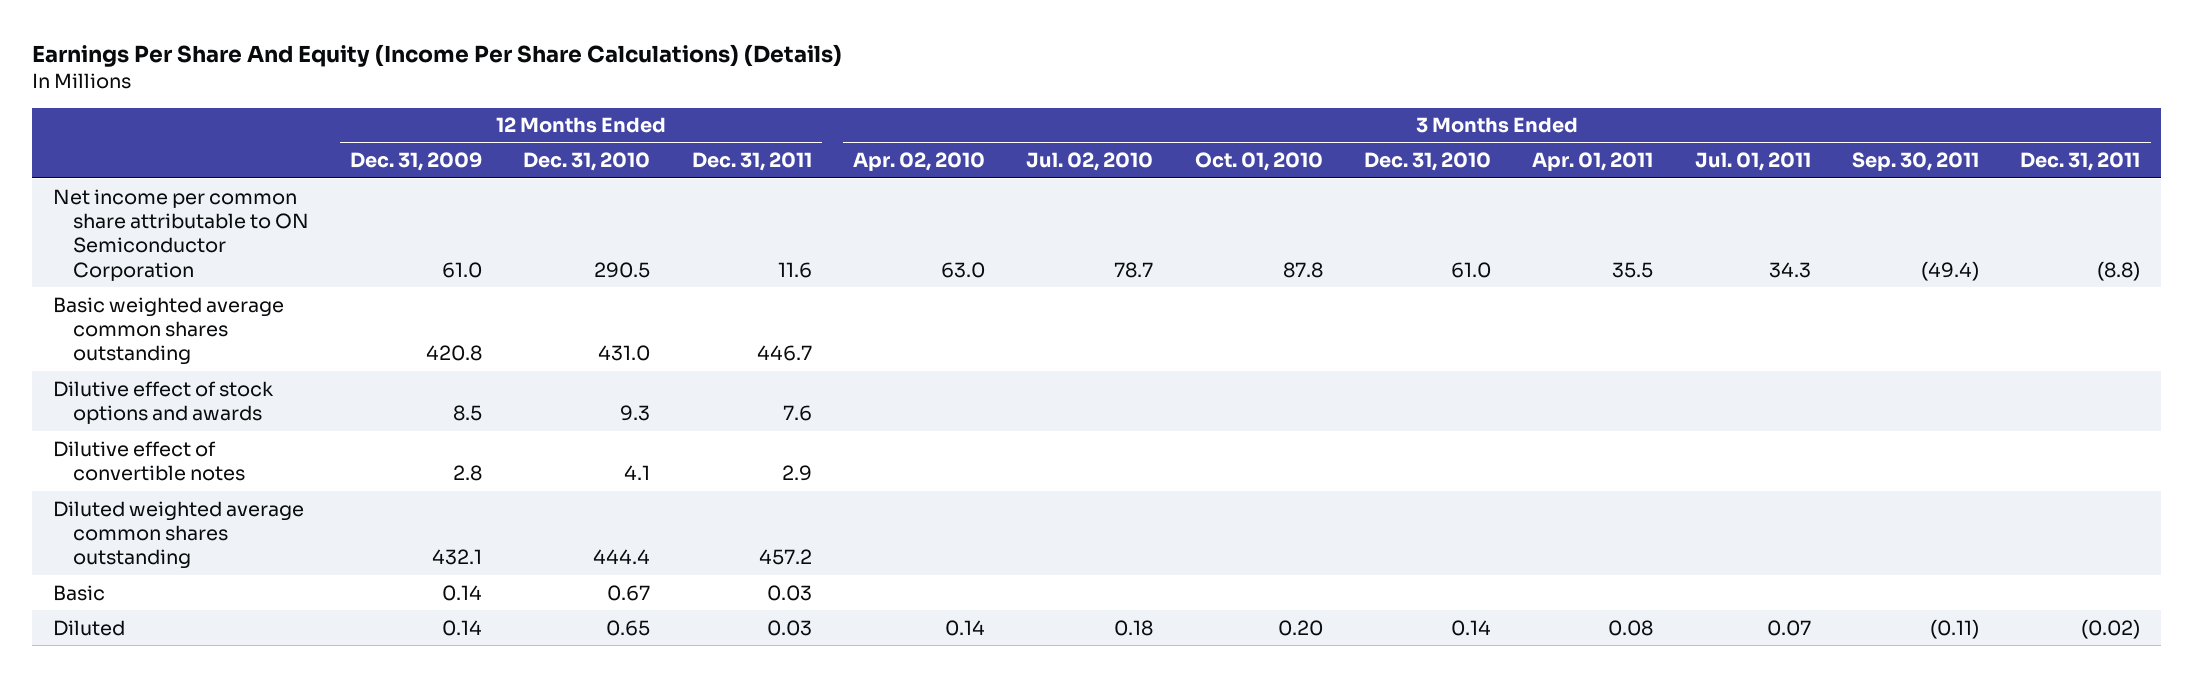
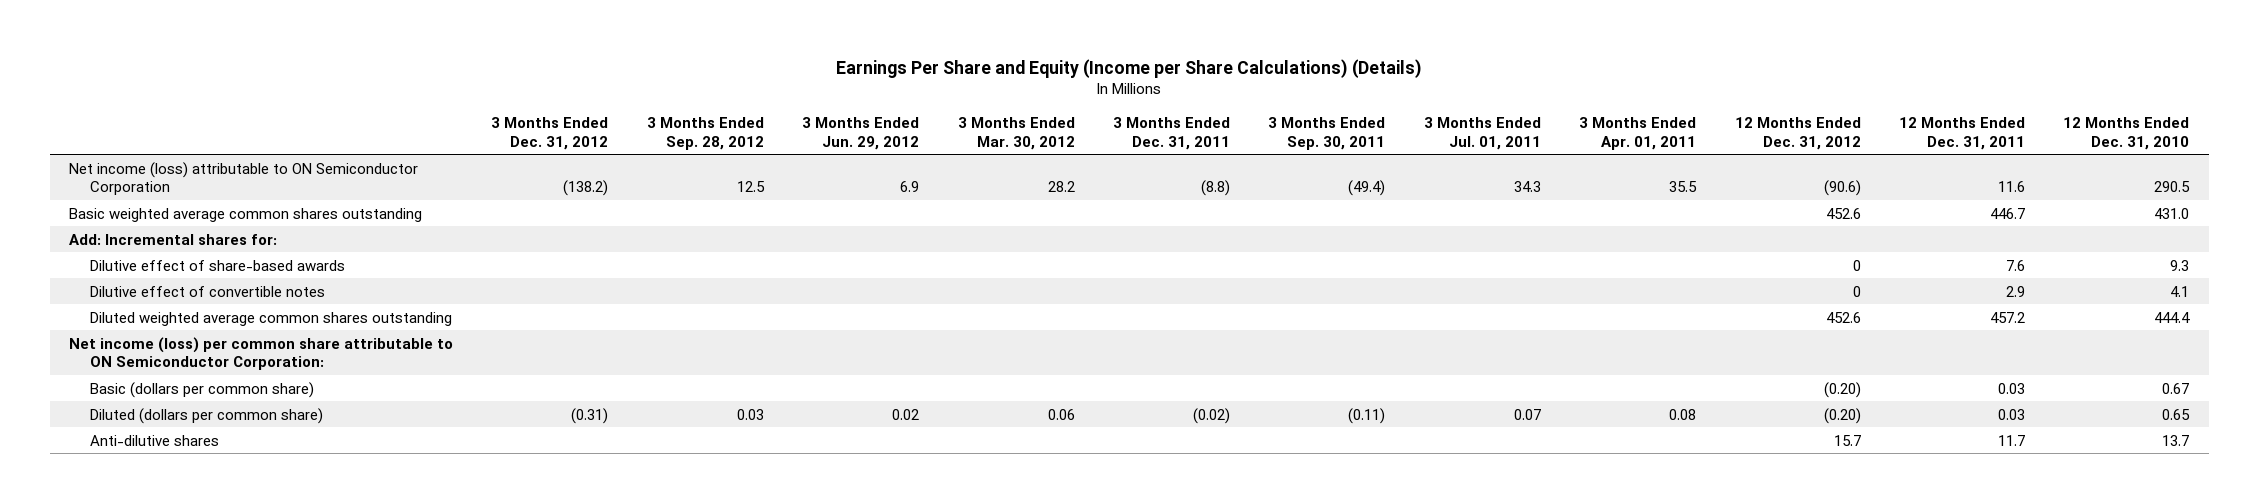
[32,44,843,68] Earnings Per Share And Equity (Income Per Share Calculations) (Details) -> [836,58,1423,78] Earnings Per Share and Equity (Income per Share Calculations) (Details)
[350,152,483,172] Dec. 31, 2009 -> none
[853,152,986,172] Apr. 02, 2010 -> none
[1026,152,1154,172] Jul. 02, 2010 -> none
[1194,152,1323,172] Oct. 01, 2010 -> none
[1364,152,1492,172] Dec. 31, 2010 -> none
none -> [491,116,609,150] 3 Months Ended Dec. 31, 2012
none -> [646,116,764,150] 3 Months Ended Sep. 28, 2012
none -> [802,116,920,150] 3 Months Ended Jun. 29, 2012
none -> [957,116,1075,150] 3 Months Ended Mar. 30, 2012
none -> [1734,116,1861,150] 12 Months Ended Dec. 31, 2012
[52,188,309,281] Net income per common share attributable to ON Semiconductor Corporation -> [69,161,419,196] Net income (loss) attributable to ON Semiconductor Corporation
none -> [69,233,278,245] Add: Incremental shares for:
[52,380,274,425] Dilutive effect of stock options and awards -> [89,259,345,271] Dilutive effect of share-based awards
none -> [69,336,454,371] Net income (loss) per common share attributable to ON Semiconductor Corporation:
[52,584,105,601] Basic -> [89,381,314,398] Basic (dollars per common share)
[52,619,125,636] Diluted -> [89,407,323,424] Diluted (dollars per common share)
none -> [89,434,219,446] Anti-dilutive shares

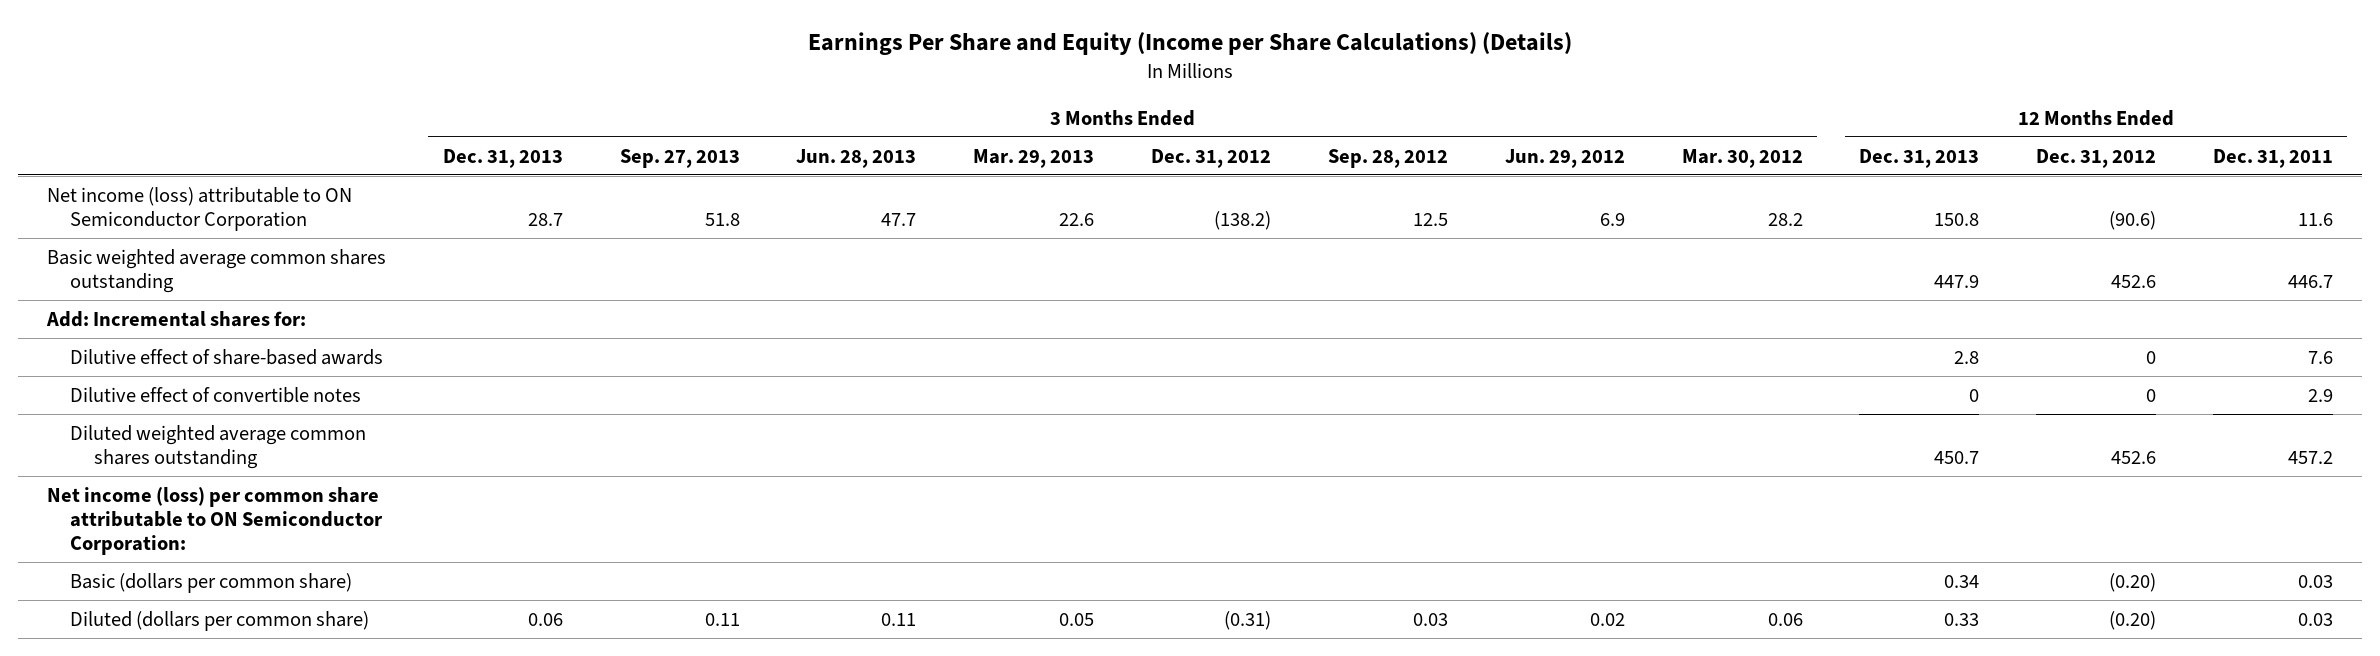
[1113,116,1231,150] 3 Months Ended Dec. 31, 2011 -> none
[1268,116,1386,150] 3 Months Ended Sep. 30, 2011 -> none
[1423,116,1541,150] 3 Months Ended Jul. 01, 2011 -> none
[1579,116,1697,150] 3 Months Ended Apr. 01, 2011 -> none
[2063,116,2190,150] 12 Months Ended Dec. 31, 2010 -> none
none -> [442,148,563,168] Dec. 31, 2013
none -> [619,148,740,168] Sep. 27, 2013
none -> [796,148,917,168] Jun. 28, 2013
none -> [973,148,1095,168] Mar. 29, 2013
none -> [1859,148,1980,168] Dec. 31, 2013
[89,434,219,446] Anti-dilutive shares -> none

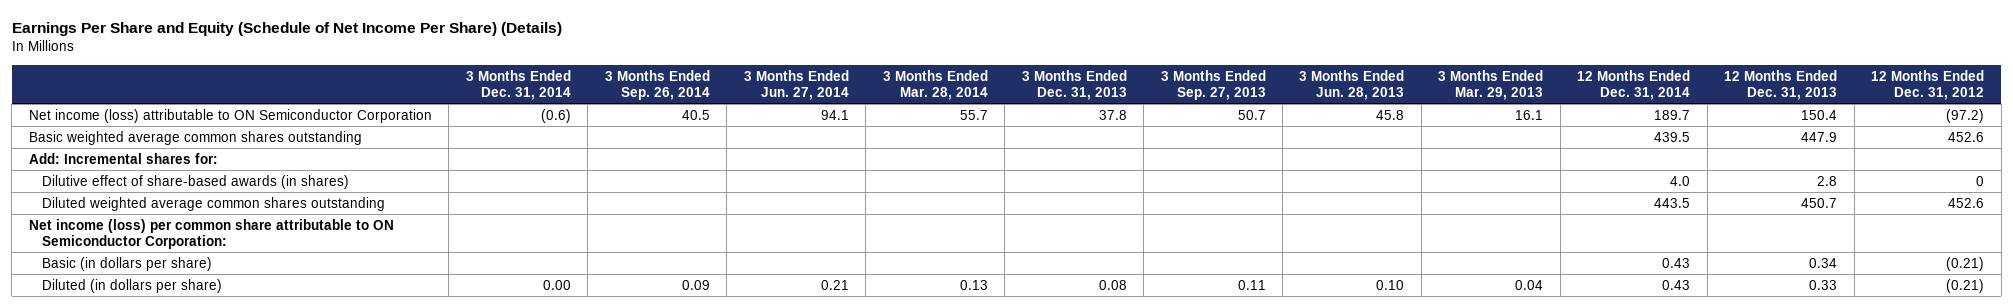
[807,32,1572,56] Earnings Per Share and Equity (Income per Share Calculations) (Details) -> [11,21,562,36] Earnings Per Share and Equity (Schedule of Net Income Per Share) (Details)
[1151,148,1272,168] Dec. 31, 2012 -> none
[1327,148,1448,168] Sep. 28, 2012 -> none
[1504,148,1625,168] Jun. 29, 2012 -> none
[1681,148,1803,168] Mar. 30, 2012 -> none
[2213,148,2334,168] Dec. 31, 2011 -> none
none -> [465,69,571,100] 3 Months Ended Dec. 31, 2014
none -> [604,69,710,100] 3 Months Ended Sep. 26, 2014
none -> [743,69,849,100] 3 Months Ended Jun. 27, 2014
none -> [882,69,988,100] 3 Months Ended Mar. 28, 2014
none -> [1577,69,1691,100] 12 Months Ended Dec. 31, 2014
[527,212,563,226] 28.7 -> [1098,109,1127,120] 37.8
[704,212,740,226] 51.8 -> [1237,109,1266,120] 50.7
[881,212,917,226] 47.7 -> [1376,109,1405,120] 45.8
[1059,212,1095,226] 22.6 -> [1515,109,1544,120] 16.1
[1934,212,1980,226] 150.8 -> [1801,109,1838,120] 150.4
[2109,210,2157,230] (90.6) -> [1946,108,1985,123] (97.2)
[70,386,362,403] Dilutive effect of convertible notes -> none
[70,348,384,365] Dilutive effect of share-based awards -> [42,174,350,189] Dilutive effect of share-based awards (in shares)
[70,572,353,593] Basic (dollars per common share) -> [42,256,213,271] Basic (in dollars per share)
[2109,572,2157,592] (0.20) -> [1946,256,1985,271] (0.21)
[70,610,370,631] Diluted (dollars per common share) -> [42,278,223,293] Diluted (in dollars per share)
[527,612,563,626] 0.06 -> [1098,279,1127,290] 0.08
[881,612,917,626] 0.11 -> [1376,279,1405,290] 0.10
[1059,612,1095,626] 0.05 -> [1515,279,1544,290] 0.04
[2109,610,2157,630] (0.20) -> [1946,278,1985,293] (0.21)

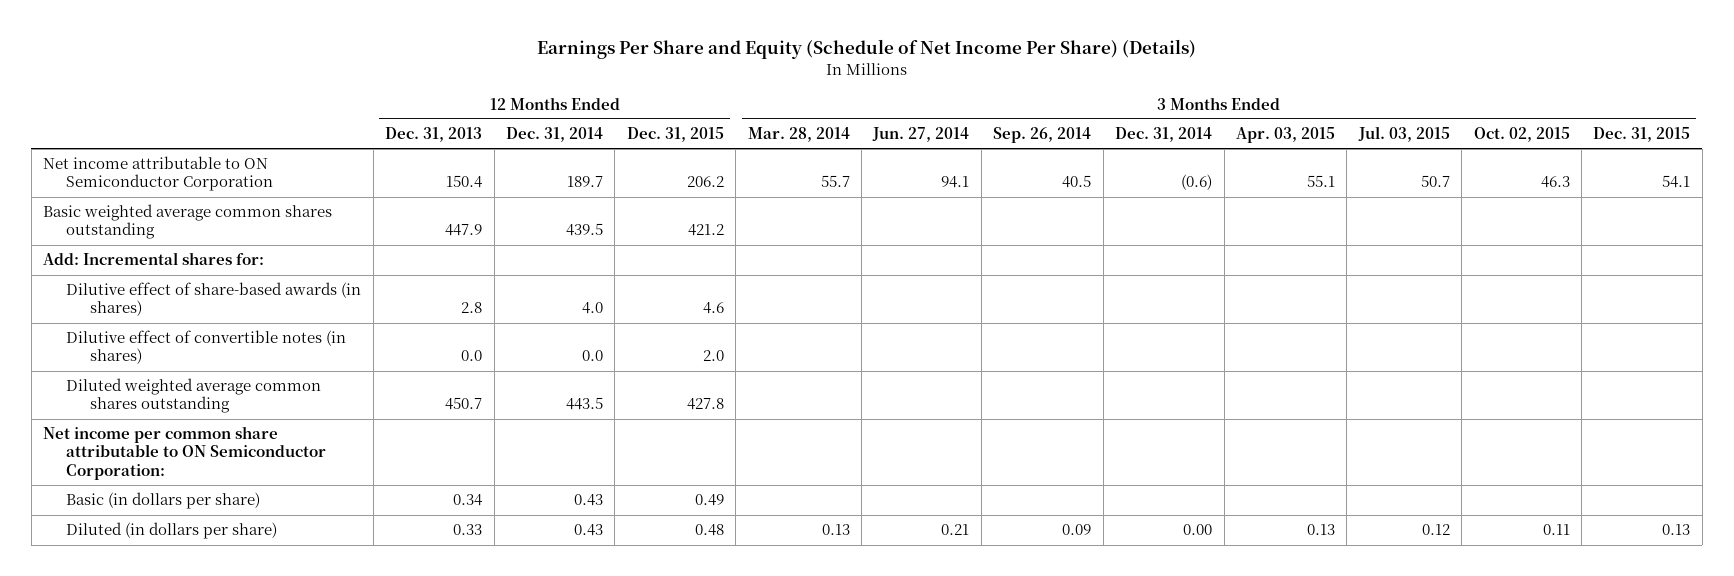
[1021,69,1127,100] 3 Months Ended Dec. 31, 2013 -> none
[1160,69,1266,100] 3 Months Ended Sep. 27, 2013 -> none
[1299,69,1405,100] 3 Months Ended Jun. 28, 2013 -> none
[1438,69,1544,100] 3 Months Ended Mar. 29, 2013 -> none
[1871,69,1985,100] 12 Months Ended Dec. 31, 2012 -> none
none -> [626,127,724,143] Dec. 31, 2015
none -> [1235,127,1335,144] Apr. 03, 2015
none -> [1357,126,1450,143] Jul. 03, 2015
none -> [1473,127,1570,143] Oct. 02, 2015
none -> [1593,127,1691,143] Dec. 31, 2015
[28,108,432,123] Net income (loss) attributable to ON Semiconductor Corporation -> [43,156,274,192] Net income attributable to ON Semiconductor Corporation
none -> [66,330,347,365] Dilutive effect of convertible notes (in shares)
[28,218,394,249] Net income (loss) per common share attributable to ON Semiconductor Corporation: -> [43,426,327,480] Net income per common share attributable to ON Semiconductor Corporation:

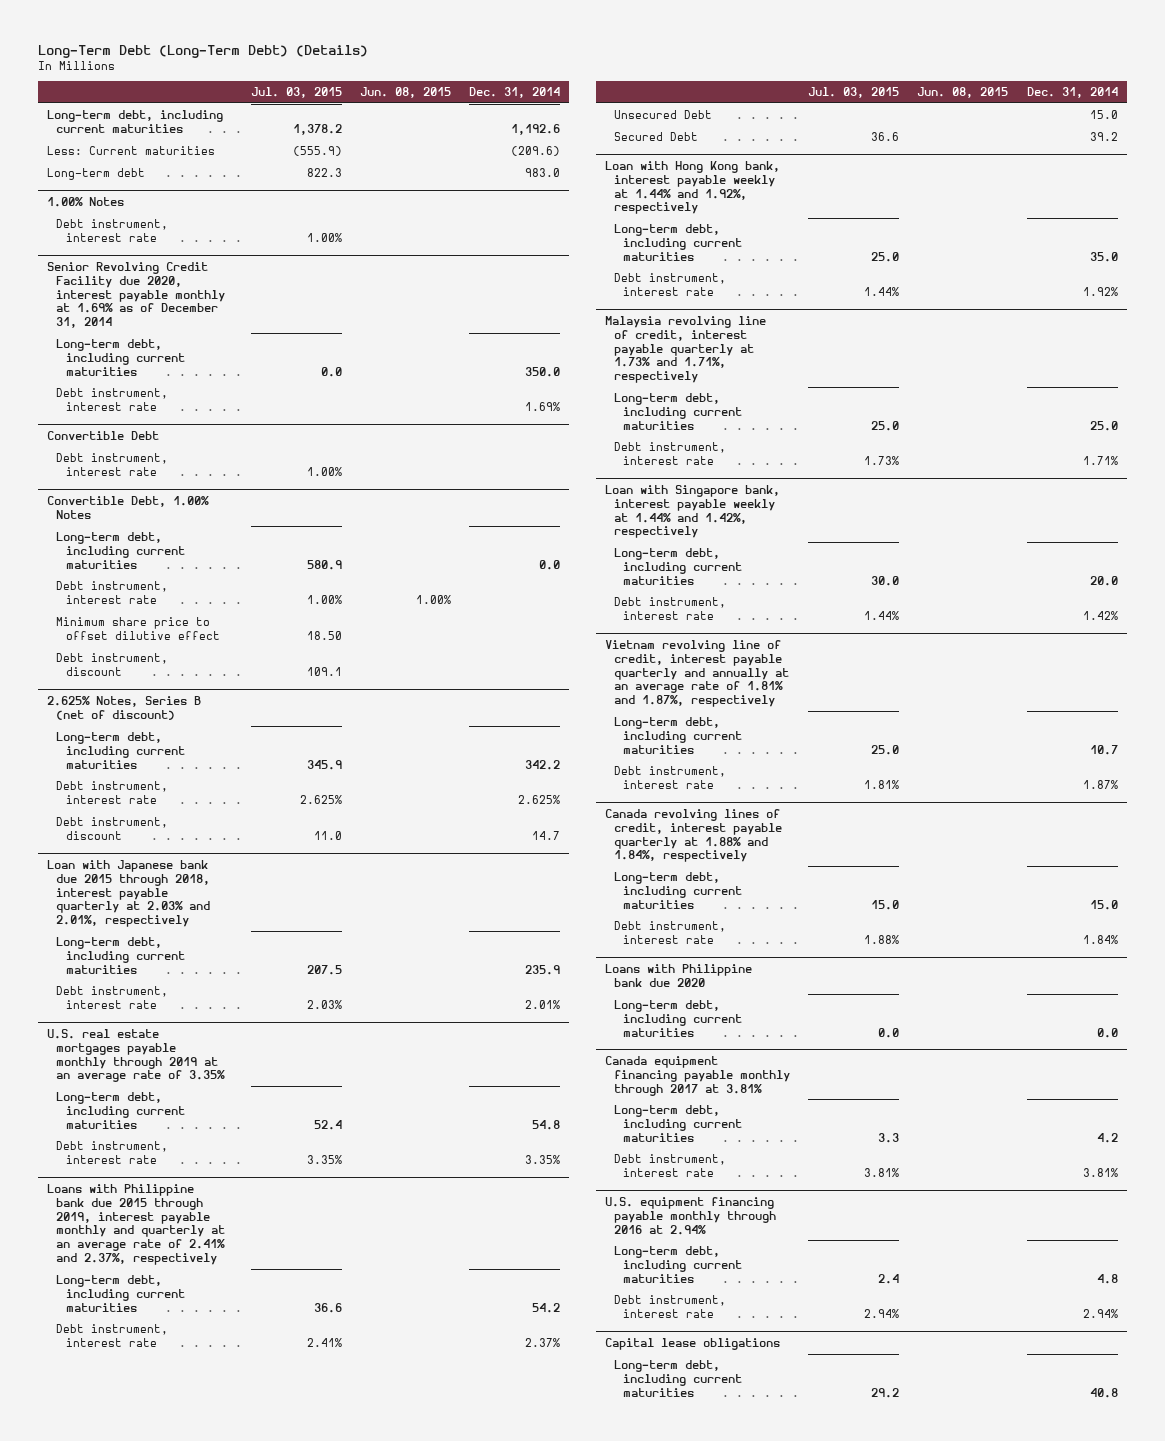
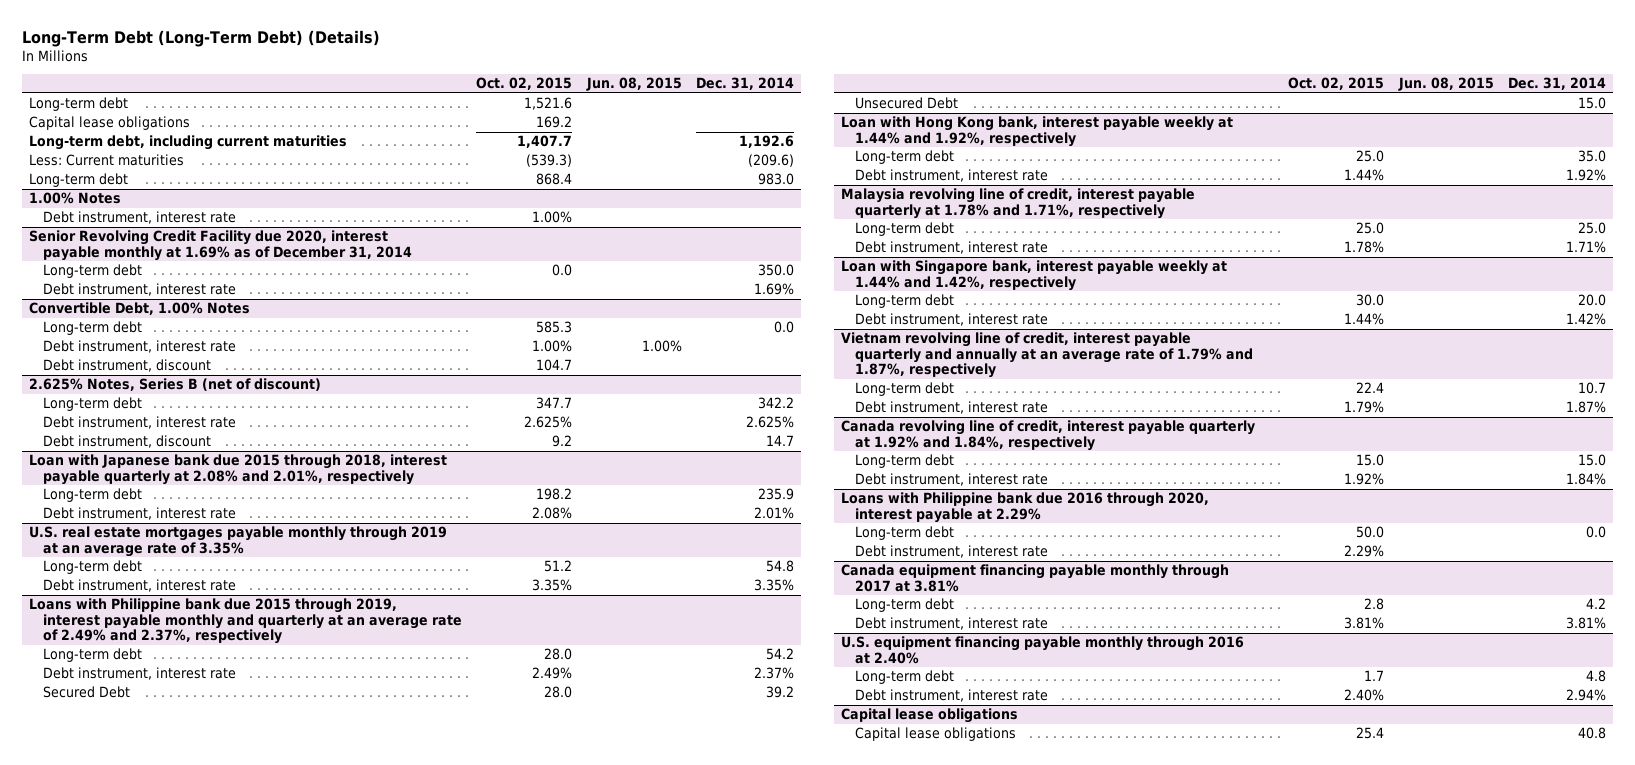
[250,87,342,99] Jul. 03, 2015 -> none
none -> [476,77,573,91] Oct. 02, 2015
none -> [29,97,129,112] Long-term debt
none -> [29,116,191,131] Capital lease obligations
[56,339,185,376] Long-term debt, including current maturities -> [43,264,143,279] Long-term debt
[47,430,160,440] Convertible Debt -> none
[56,453,169,476] Debt instrument, interest rate -> none
[56,532,185,569] Long-term debt, including current maturities -> [43,321,143,336] Long-term debt
[56,617,220,640] Minimum share price to offset dilutive effect -> none
[56,732,185,769] Long-term debt, including current maturities -> [43,397,143,412] Long-term debt
[47,859,211,928] Loan with Japanese bank due 2015 through 2018, interest payable quarterly at 2.03% and 2.01%, respectively -> [29,454,448,485] Loan with Japanese bank due 2015 through 2018, interest payable quarterly at 2.08% and 2.01%, respectively
[56,937,185,974] Long-term debt, including current maturities -> [43,488,143,503] Long-term debt
[56,1092,185,1129] Long-term debt, including current maturities -> [43,560,143,575] Long-term debt
[47,1183,226,1265] Loans with Philippine bank due 2015 through 2019, interest payable monthly and quarterly at an average rate of 2.41% and 2.37%, respectively -> [29,598,463,645] Loans with Philippine bank due 2015 through 2019, interest payable monthly and quarterly at an average rate of 2.49% and 2.37%, respectively
[56,1275,185,1312] Long-term debt, including current maturities -> [43,648,143,663] Long-term debt
[614,110,713,120] Unsecured Debt -> none
none -> [855,97,959,110] Unsecured Debt
[614,224,743,261] Long-term debt, including current maturities -> [855,150,955,165] Long-term debt
[605,315,767,384] Malaysia revolving line of credit, interest payable quarterly at 1.73% and 1.71%, respectively -> [841,188,1196,219] Malaysia revolving line of credit, interest payable quarterly at 1.78% and 1.71%, respectively
[614,393,743,430] Long-term debt, including current maturities -> [855,222,955,237] Long-term debt
[614,548,743,585] Long-term debt, including current maturities -> [855,294,955,309] Long-term debt
[605,639,790,708] Vietnam revolving line of credit, interest payable quarterly and annually at an average rate of 1.81% and 1.87%, respectively -> [841,332,1254,379] Vietnam revolving line of credit, interest payable quarterly and annually at an average rate of 1.79% and 1.87%, respectively
[614,717,743,754] Long-term debt, including current maturities -> [855,382,955,397] Long-term debt
[605,808,783,863] Canada revolving lines of credit, interest payable quarterly at 1.88% and 1.84%, respectively -> [841,420,1256,451] Canada revolving line of credit, interest payable quarterly at 1.92% and 1.84%, respectively
[614,872,743,909] Long-term debt, including current maturities -> [855,454,955,469] Long-term debt
[605,963,753,987] Loans with Philippine bank due 2020 -> [841,492,1210,523] Loans with Philippine bank due 2016 through 2020, interest payable at 2.29%
[614,1000,743,1037] Long-term debt, including current maturities -> [855,526,955,541] Long-term debt
none -> [855,545,1049,559] Debt instrument, interest rate
[614,1105,743,1142] Long-term debt, including current maturities -> [855,598,955,613] Long-term debt
[605,1196,777,1235] U.S. equipment financing payable monthly through 2016 at 2.94% -> [841,636,1245,664] U.S. equipment financing payable monthly through 2016 at 2.40%
[614,1246,743,1283] Long-term debt, including current maturities -> [855,670,955,685] Long-term debt
[614,1360,743,1397] Long-term debt, including current maturities -> none
none -> [855,727,1017,742] Capital lease obligations

